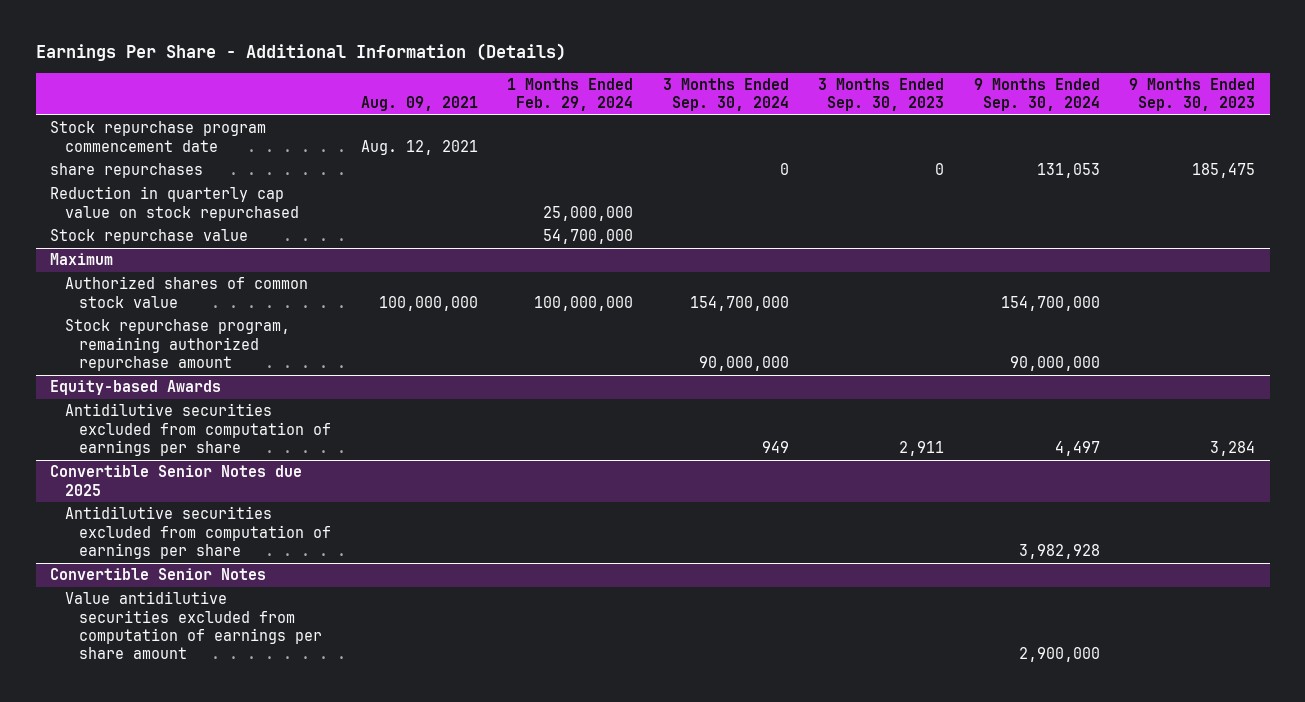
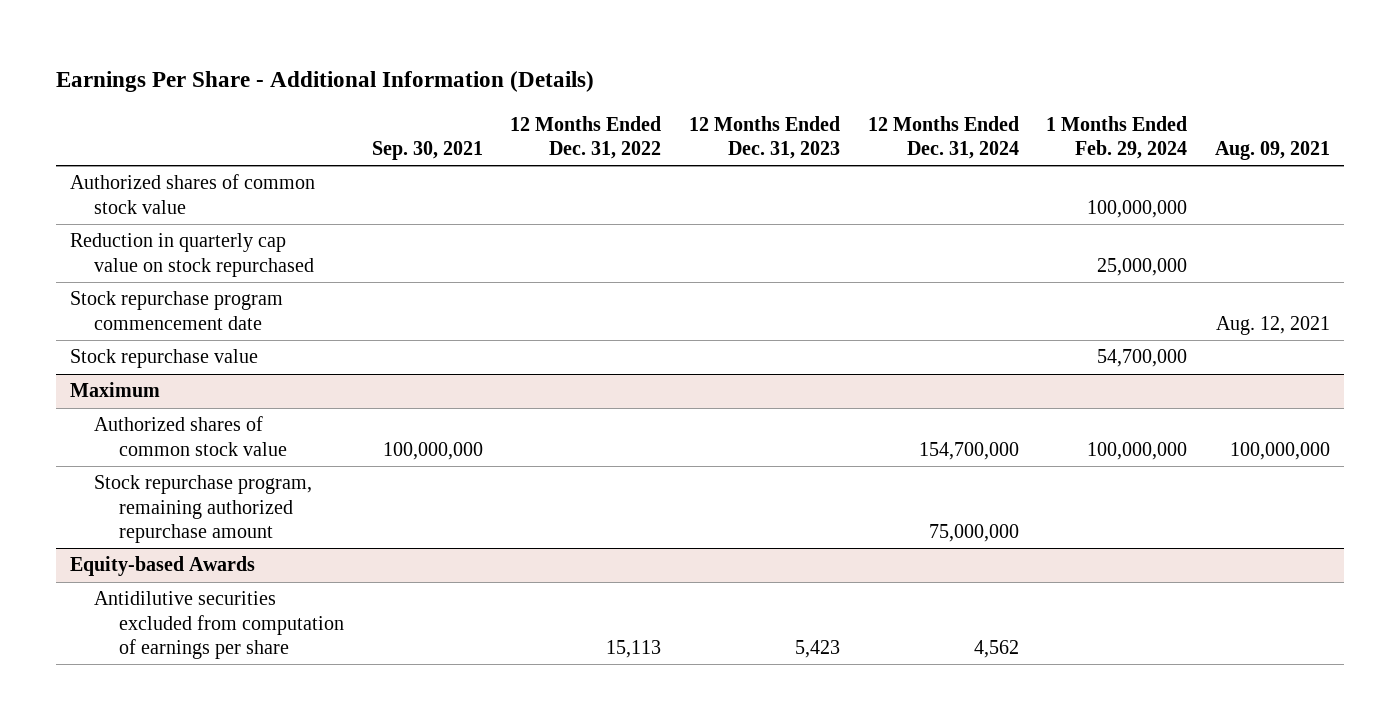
[662,78,789,112] 3 Months Ended Sep. 30, 2024 -> none
[818,78,945,112] 3 Months Ended Sep. 30, 2023 -> none
[973,78,1100,112] 9 Months Ended Sep. 30, 2024 -> none
[1128,78,1255,112] 9 Months Ended Sep. 30, 2023 -> none
none -> [371,140,483,160] Sep. 30, 2021
none -> [510,115,662,159] 12 Months Ended Dec. 31, 2022
none -> [688,115,840,159] 12 Months Ended Dec. 31, 2023
none -> [867,115,1019,159] 12 Months Ended Dec. 31, 2024
[50,163,204,179] share repurchases -> none
none -> [69,174,315,214] Authorized shares of common stock value
[50,121,267,152] Stock repurchase program commencement date -> [69,291,283,330] Stock repurchase program commencement date
[50,465,303,496] Convertible Senior Notes due 2025 -> none
[64,506,332,560] Antidilutive securities excluded from computation of earnings per share -> none
[50,568,267,581] Convertible Senior Notes -> none
[64,591,323,660] Value antidilutive securities excluded from computation of earnings per share amount -> none

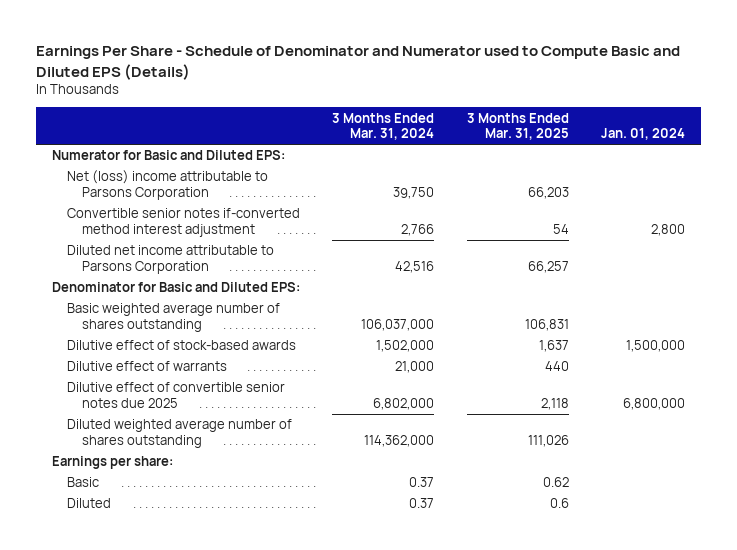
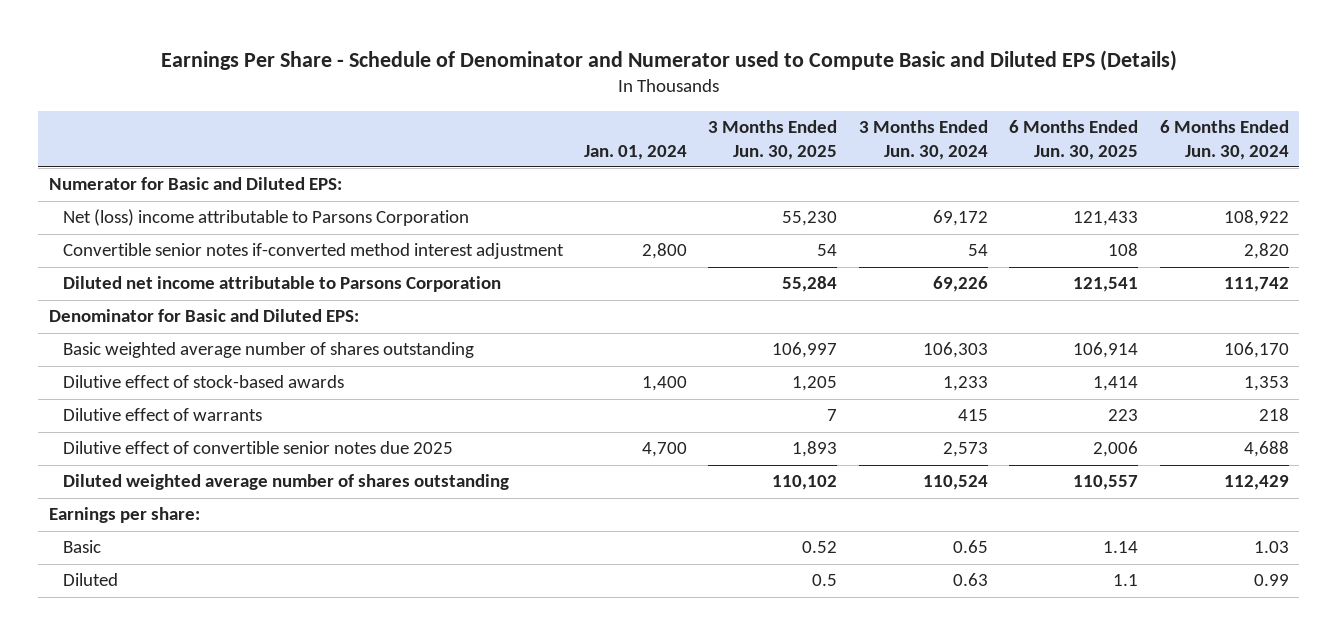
[332,112,435,141] 3 Months Ended Mar. 31, 2024 -> none
[466,112,569,141] 3 Months Ended Mar. 31, 2025 -> none
none -> [708,120,838,160] 3 Months Ended Jun. 30, 2025
none -> [858,120,988,160] 3 Months Ended Jun. 30, 2024
none -> [1009,120,1139,160] 6 Months Ended Jun. 30, 2025
none -> [1159,120,1289,160] 6 Months Ended Jun. 30, 2024
[625,340,685,353] 1,500,000 -> [641,376,687,392] 1,400
[622,398,685,411] 6,800,000 -> [641,442,687,458] 4,700

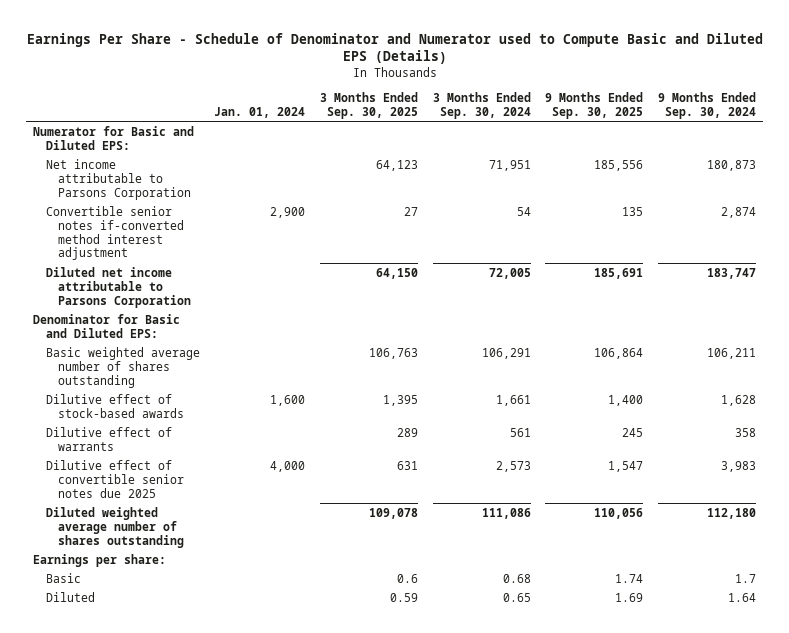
[708,120,838,160] 3 Months Ended Jun. 30, 2025 -> none
[858,120,988,160] 3 Months Ended Jun. 30, 2024 -> none
[1009,120,1139,160] 6 Months Ended Jun. 30, 2025 -> none
[1159,120,1289,160] 6 Months Ended Jun. 30, 2024 -> none
none -> [320,92,419,119] 3 Months Ended Sep. 30, 2025
none -> [432,92,531,119] 3 Months Ended Sep. 30, 2024
none -> [545,92,644,119] 9 Months Ended Sep. 30, 2025
none -> [657,92,756,119] 9 Months Ended Sep. 30, 2024
[62,209,469,227] Net (loss) income attributable to Parsons Corporation -> [45,158,192,200] Net income attributable to Parsons Corporation
[641,243,687,260] 2,800 -> [270,206,306,218] 2,900
[641,376,687,392] 1,400 -> [270,394,306,406] 1,600
[641,442,687,458] 4,700 -> [270,460,306,472] 4,000

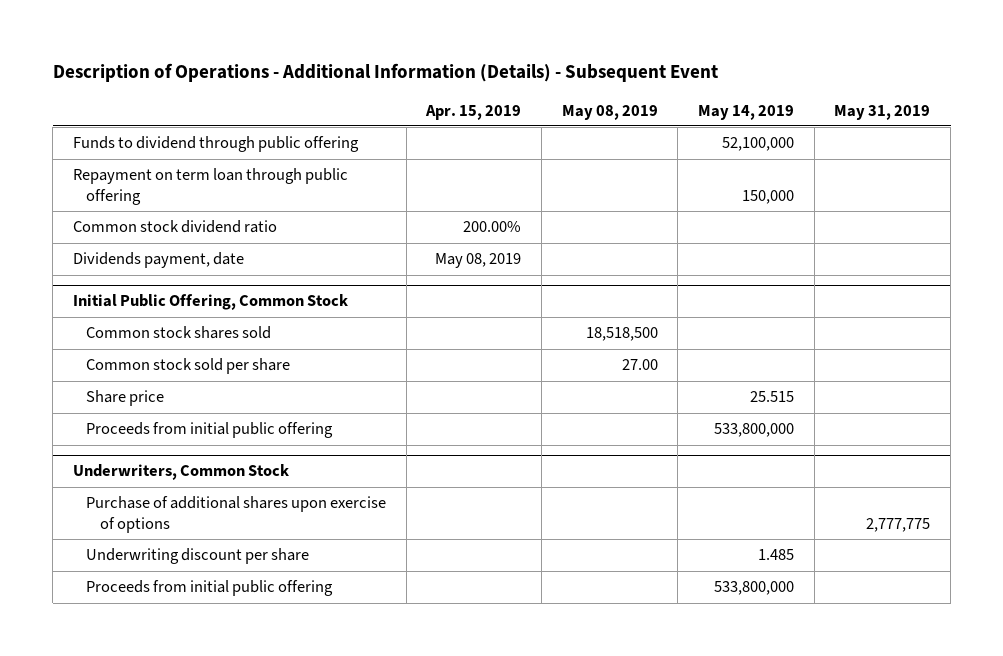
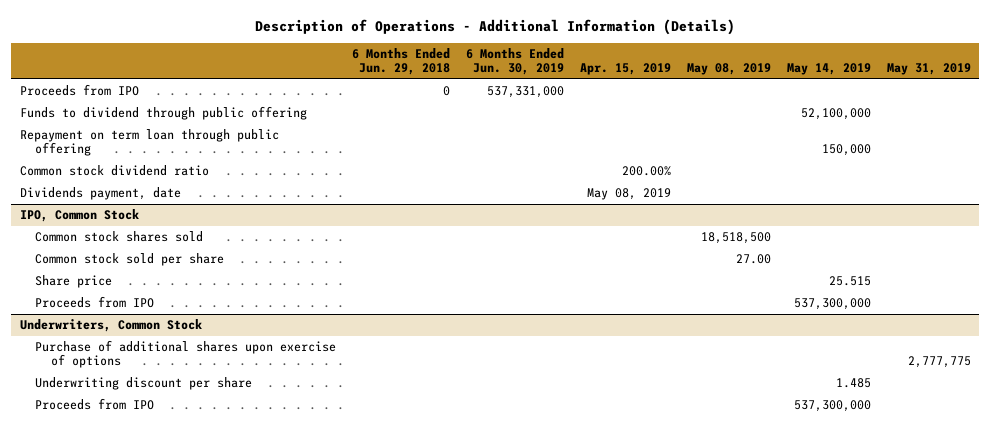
[52,63,718,83] Description of Operations - Additional Information (Details) - Subsequent Event -> [255,18,736,35] Description of Operations - Additional Information (Details)
none -> [352,47,451,76] 6 Months Ended Jun. 29, 2018
none -> [466,47,565,76] 6 Months Ended Jun. 30, 2019
none -> [19,84,139,97] Proceeds from IPO
[72,294,348,311] Initial Public Offering, Common Stock -> [19,209,139,223] IPO, Common Stock
[86,422,334,439] Proceeds from initial public offering -> [35,296,155,309] Proceeds from IPO
[714,423,795,438] 533,800,000 -> [794,298,872,311] 537,300,000
[86,580,334,597] Proceeds from initial public offering -> [35,398,155,411] Proceeds from IPO
[714,581,795,596] 533,800,000 -> [794,400,872,413] 537,300,000

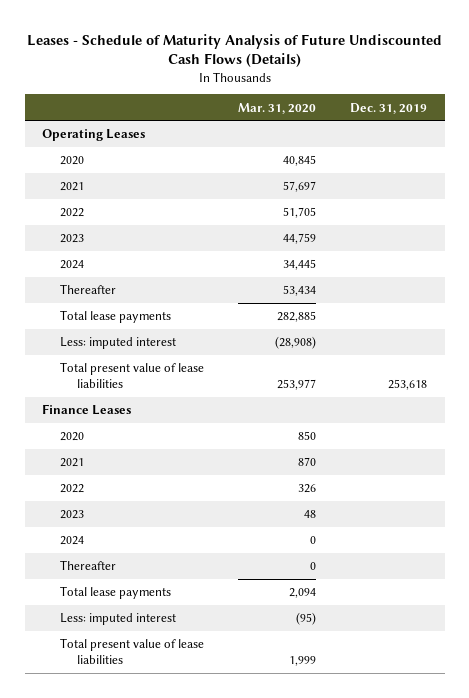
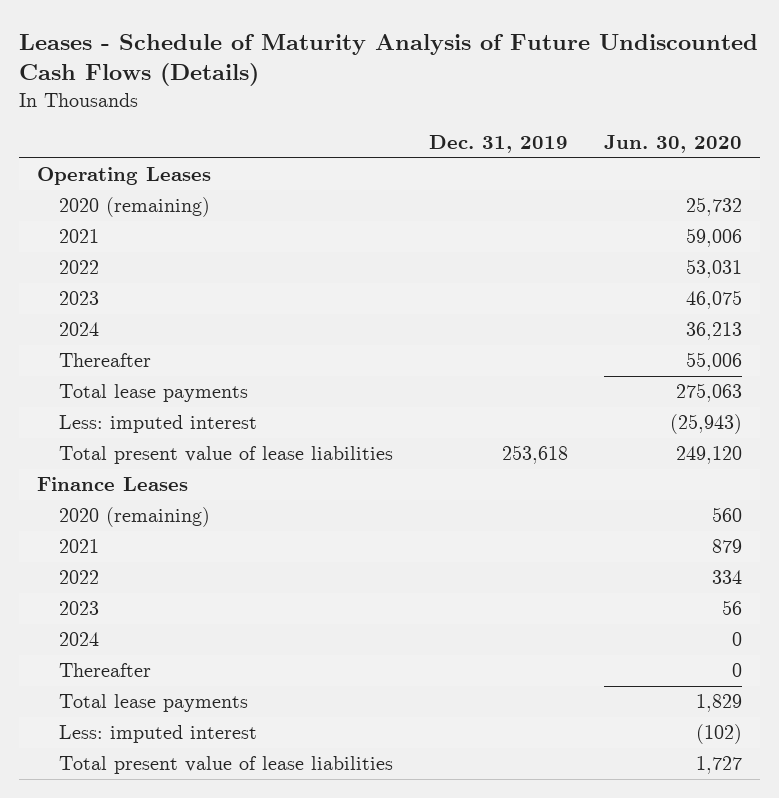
[238,102,317,114] Mar. 31, 2020 -> none
none -> [604,135,743,154] Jun. 30, 2020
[59,156,84,166] 2020 -> [58,197,210,218] 2020 (remaining)
[59,432,84,442] 2020 -> [58,507,210,528] 2020 (remaining)

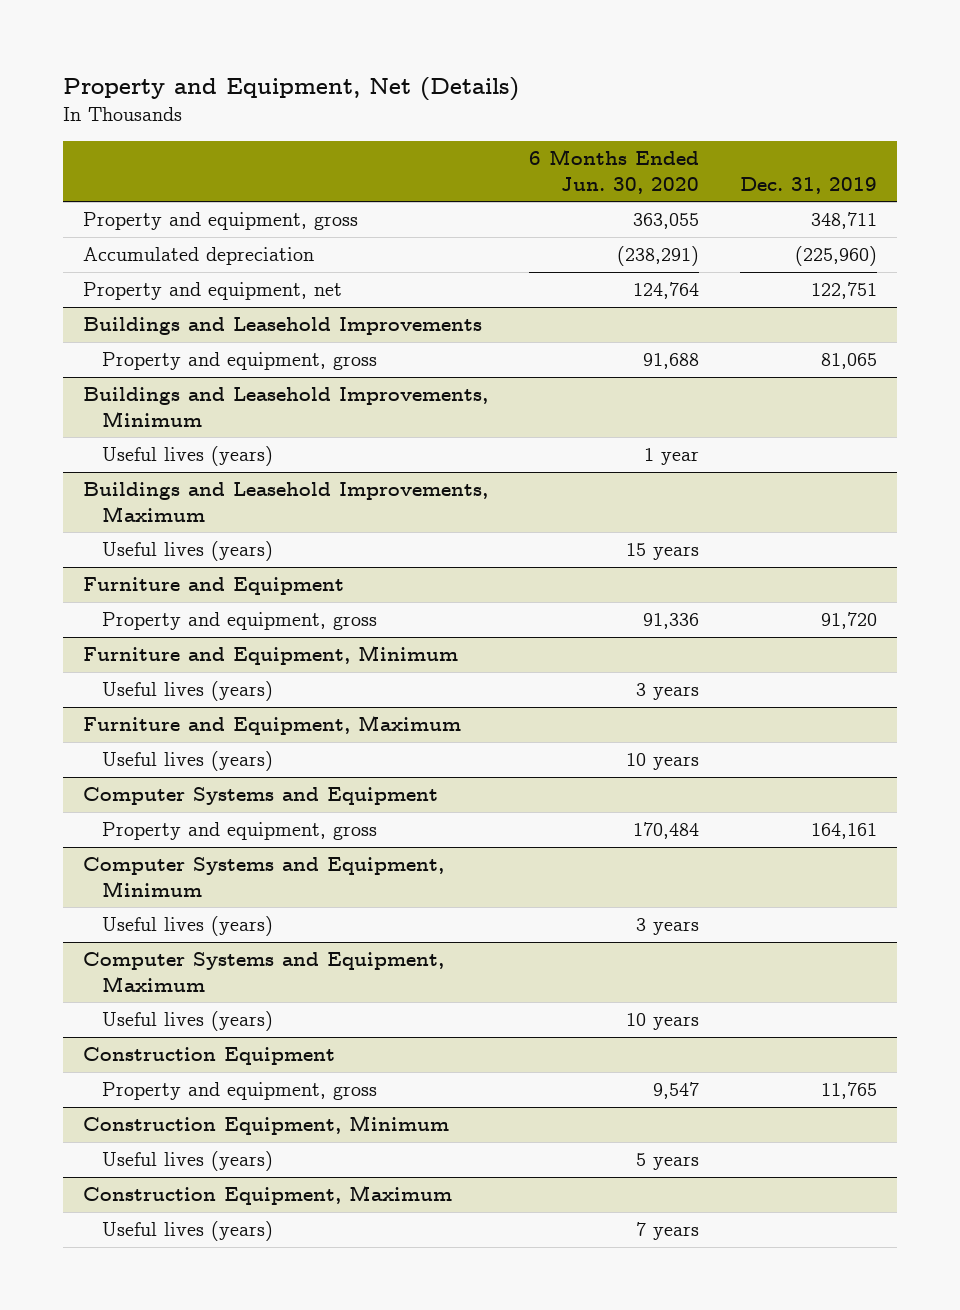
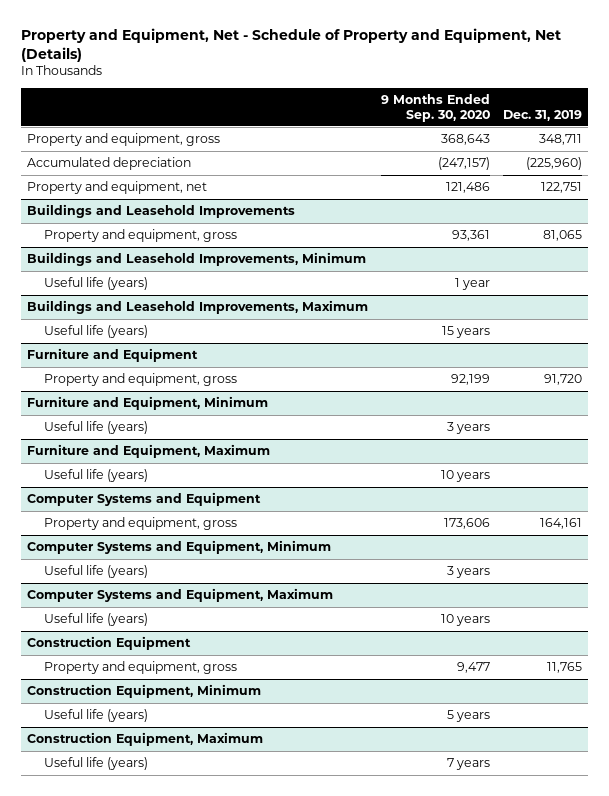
[62,76,519,101] Property and Equipment, Net (Details) -> [20,27,561,62] Property and Equipment, Net - Schedule of Property and Equipment, Net (Details)
[528,149,699,194] 6 Months Ended Jun. 30, 2020 -> none
none -> [380,93,490,122] 9 Months Ended Sep. 30, 2020
[101,446,273,467] Useful lives (years) -> [43,277,148,291] Useful life (years)
[101,541,273,562] Useful lives (years) -> [43,325,148,339] Useful life (years)
[101,681,273,702] Useful lives (years) -> [43,421,148,435] Useful life (years)
[101,751,273,772] Useful lives (years) -> [43,469,148,483] Useful life (years)
[101,916,273,937] Useful lives (years) -> [43,565,148,579] Useful life (years)
[101,1011,273,1032] Useful lives (years) -> [43,613,148,627] Useful life (years)
[101,1151,273,1172] Useful lives (years) -> [43,709,148,723] Useful life (years)
[101,1221,273,1242] Useful lives (years) -> [43,757,148,771] Useful life (years)

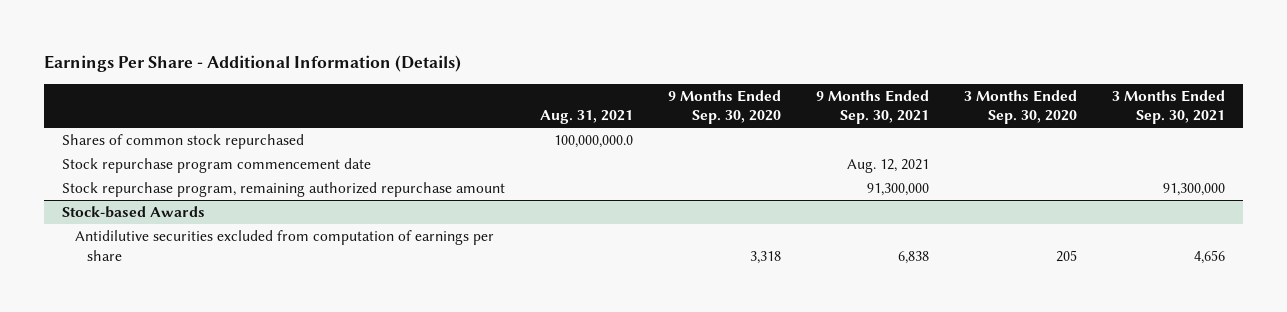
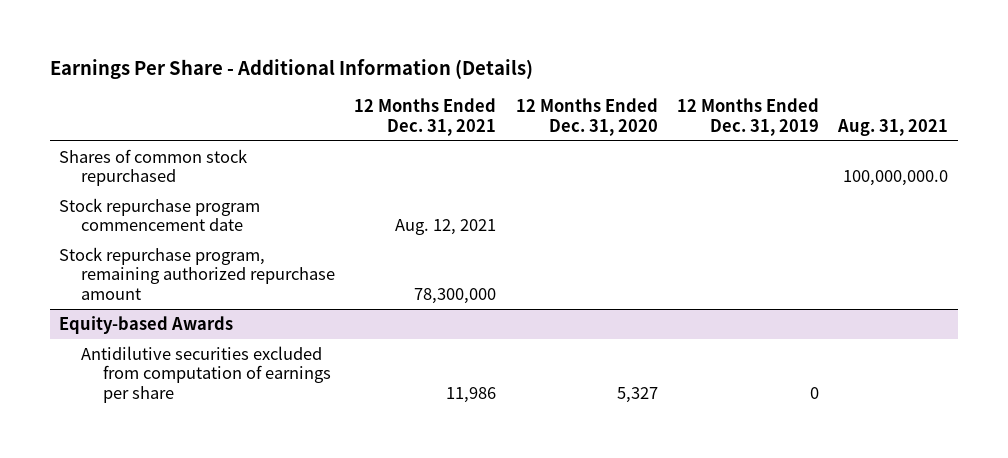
[668,89,782,125] 9 Months Ended Sep. 30, 2020 -> none
[816,89,930,125] 9 Months Ended Sep. 30, 2021 -> none
[964,89,1078,125] 3 Months Ended Sep. 30, 2020 -> none
[1112,89,1226,125] 3 Months Ended Sep. 30, 2021 -> none
none -> [354,98,497,136] 12 Months Ended Dec. 31, 2021
none -> [515,98,658,136] 12 Months Ended Dec. 31, 2020
none -> [676,98,819,136] 12 Months Ended Dec. 31, 2019
[61,206,205,219] Stock-based Awards -> [59,315,234,334] Equity-based Awards

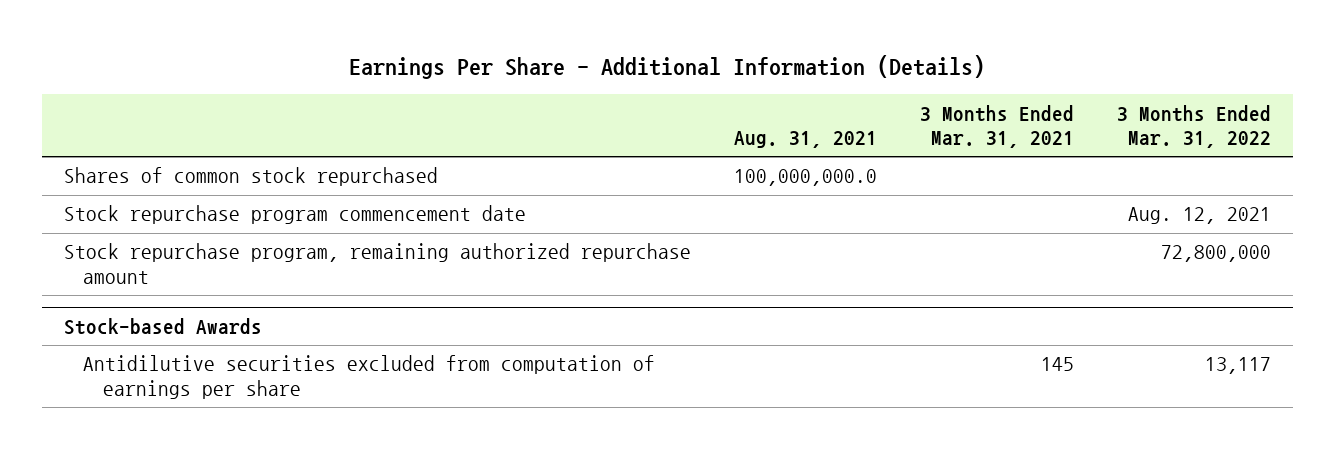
[354,98,497,136] 12 Months Ended Dec. 31, 2021 -> none
[515,98,658,136] 12 Months Ended Dec. 31, 2020 -> none
[676,98,819,136] 12 Months Ended Dec. 31, 2019 -> none
none -> [919,104,1074,149] 3 Months Ended Mar. 31, 2021
none -> [1117,104,1272,149] 3 Months Ended Mar. 31, 2022
[59,315,234,334] Equity-based Awards -> [63,317,262,335] Stock-based Awards

